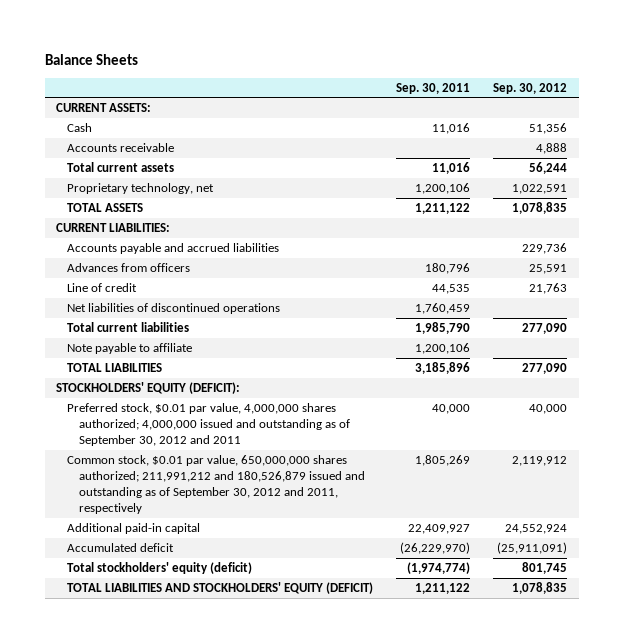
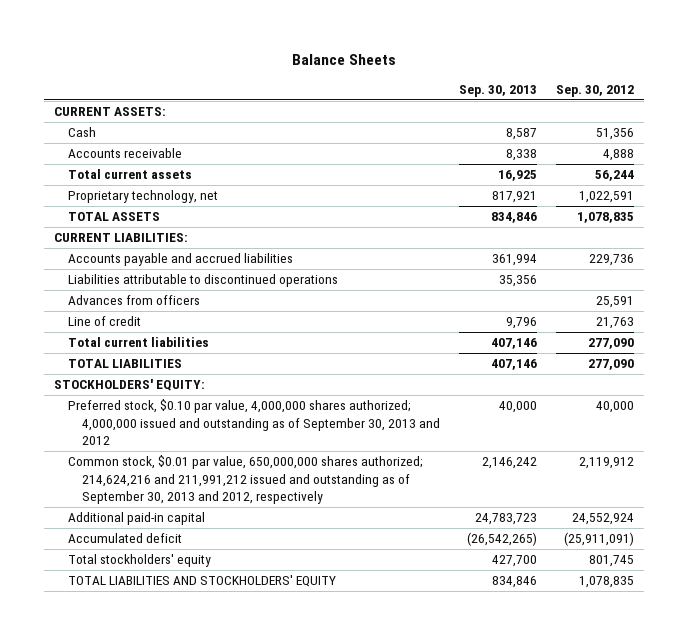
[396,82,471,94] Sep. 30, 2011 -> none
none -> [459,84,538,97] Sep. 30, 2013
none -> [68,274,339,288] Liabilities attributable to discontinued operations
[67,303,281,315] Net liabilities of discontinued operations -> none
[67,343,193,355] Note payable to affiliate -> none
[56,382,241,395] STOCKHOLDERS' EQUITY (DEFICIT): -> [53,379,205,392] STOCKHOLDERS' EQUITY:
[67,403,350,447] Preferred stock, $0.01 par value, 4,000,000 shares authorized; 4,000,000 issued and outstanding as of September 30, 2012 and 2011 -> [68,399,441,445] Preferred stock, $0.10 par value, 4,000,000 shares authorized; 4,000,000 issued and outstanding as of September 30, 2013 and 2012
[67,455,365,515] Common stock, $0.01 par value, 650,000,000 shares authorized; 211,991,212 and 180,526,879 issued and outstanding as of September 30, 2012 and 2011, respectively -> [68,455,424,504] Common stock, $0.01 par value, 650,000,000 shares authorized; 214,624,216 and 211,991,212 issued and outstanding as of September 30, 2013 and 2012, respectively
[67,562,253,575] Total stockholders' equity (deficit) -> [68,554,212,568] Total stockholders' equity
[67,582,374,595] TOTAL LIABILITIES AND STOCKHOLDERS' EQUITY (DEFICIT) -> [68,575,337,588] TOTAL LIABILITIES AND STOCKHOLDERS' EQUITY

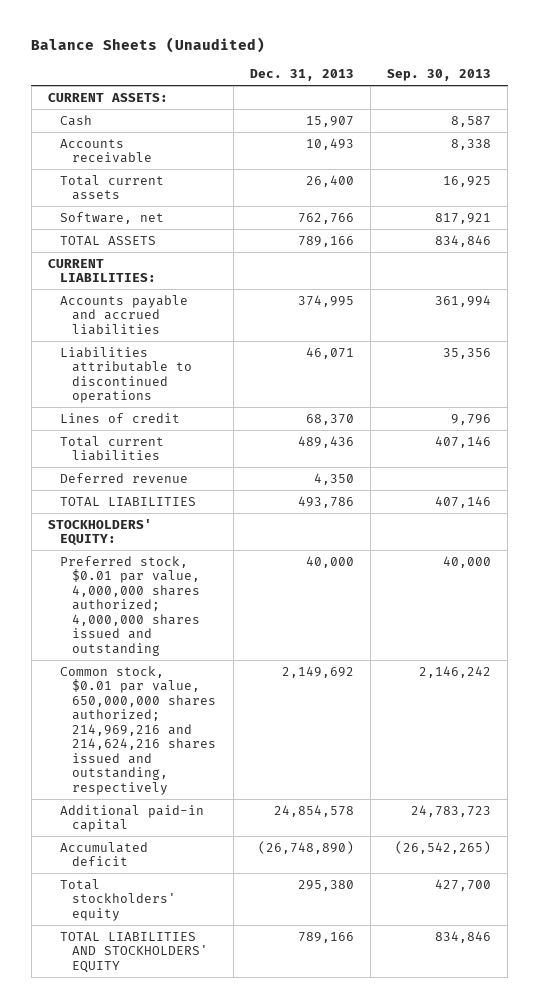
[292,54,397,66] Balance Sheets -> [31,37,266,54] Balance Sheets (Unaudited)
[556,84,635,97] Sep. 30, 2012 -> none
none -> [249,69,354,82] Dec. 31, 2013
[68,190,219,204] Proprietary technology, net -> [60,211,165,224] Software, net
[68,295,201,306] Advances from officers -> none
[68,316,142,327] Line of credit -> [60,412,181,423] Lines of credit
none -> [60,472,189,483] Deferred revenue
[68,399,441,445] Preferred stock, $0.10 par value, 4,000,000 shares authorized; 4,000,000 issued and outstanding as of September 30, 2013 and 2012 -> [60,555,201,656] Preferred stock, $0.01 par value, 4,000,000 shares authorized; 4,000,000 shares issued and outstanding
[68,455,424,504] Common stock, $0.01 par value, 650,000,000 shares authorized; 214,624,216 and 211,991,212 issued and outstanding as of September 30, 2013 and 2012, respectively -> [60,665,217,795] Common stock, $0.01 par value, 650,000,000 shares authorized; 214,969,216 and 214,624,216 shares issued and outstanding, respectively

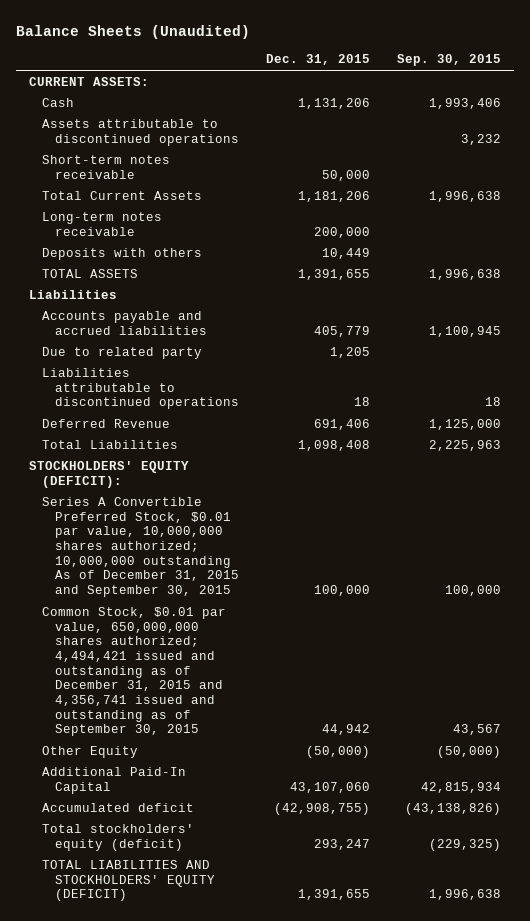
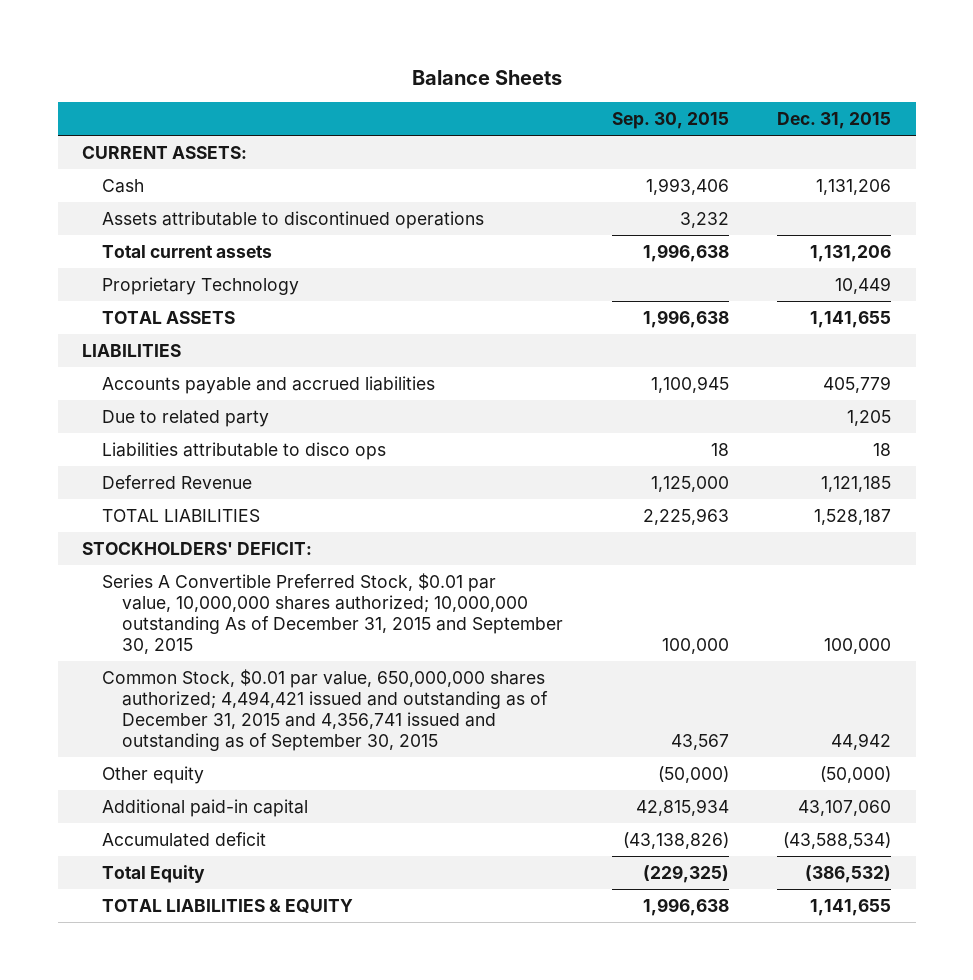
[16,24,251,39] Balance Sheets (Unaudited) -> [411,69,562,85] Balance Sheets
[42,154,171,179] Short-term notes receivable -> none
[42,211,163,236] Long-term notes receivable -> none
[42,190,203,200] Total Current Assets -> [102,244,273,258] Total current assets
[298,190,371,202] 1,181,206 -> [810,244,892,262] 1,131,206
[42,247,203,260] Deposits with others -> [102,276,300,295] Proprietary Technology
[298,268,371,280] 1,391,655 -> [810,310,892,328] 1,141,655
[29,289,118,299] Liabilities -> [82,343,182,357] LIABILITIES
[42,367,240,410] Liabilities attributable to discontinued operations -> [102,441,387,460] Liabilities attributable to disco ops
[314,418,371,430] 691,406 -> [821,475,892,492] 1,121,185
[42,439,179,449] Total Liabilities -> [102,508,261,522] TOTAL LIABILITIES
[298,439,371,451] 1,098,408 -> [814,508,892,525] 1,528,187
[29,460,190,488] STOCKHOLDERS' EQUITY (DEFICIT): -> [82,541,313,555] STOCKHOLDERS' DEFICIT:
[42,745,139,758] Other Equity -> [102,765,205,784] Other equity
[42,766,187,794] Additional Paid-In Capital -> [102,798,309,817] Additional paid-in capital
[274,802,371,815] (42,908,755) -> [783,831,892,849] (43,588,534)
[42,823,195,851] Total stockholders' equity (deficit) -> [102,864,206,883] Total Equity
[314,838,371,850] 293,247 -> [805,864,892,883] (386,532)
[42,859,216,902] TOTAL LIABILITIES AND STOCKHOLDERS' EQUITY (DEFICIT) -> [102,898,354,913] TOTAL LIABILITIES & EQUITY
[298,889,371,901] 1,391,655 -> [810,898,892,916] 1,141,655

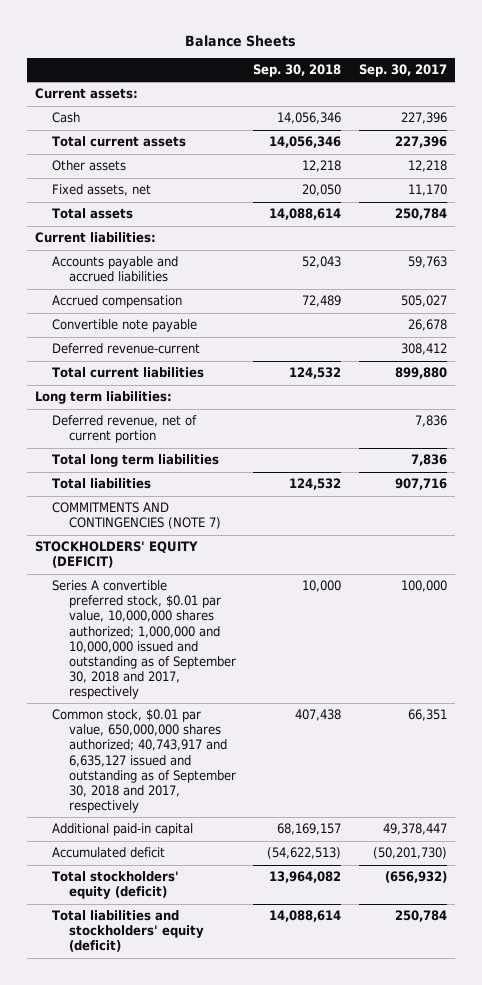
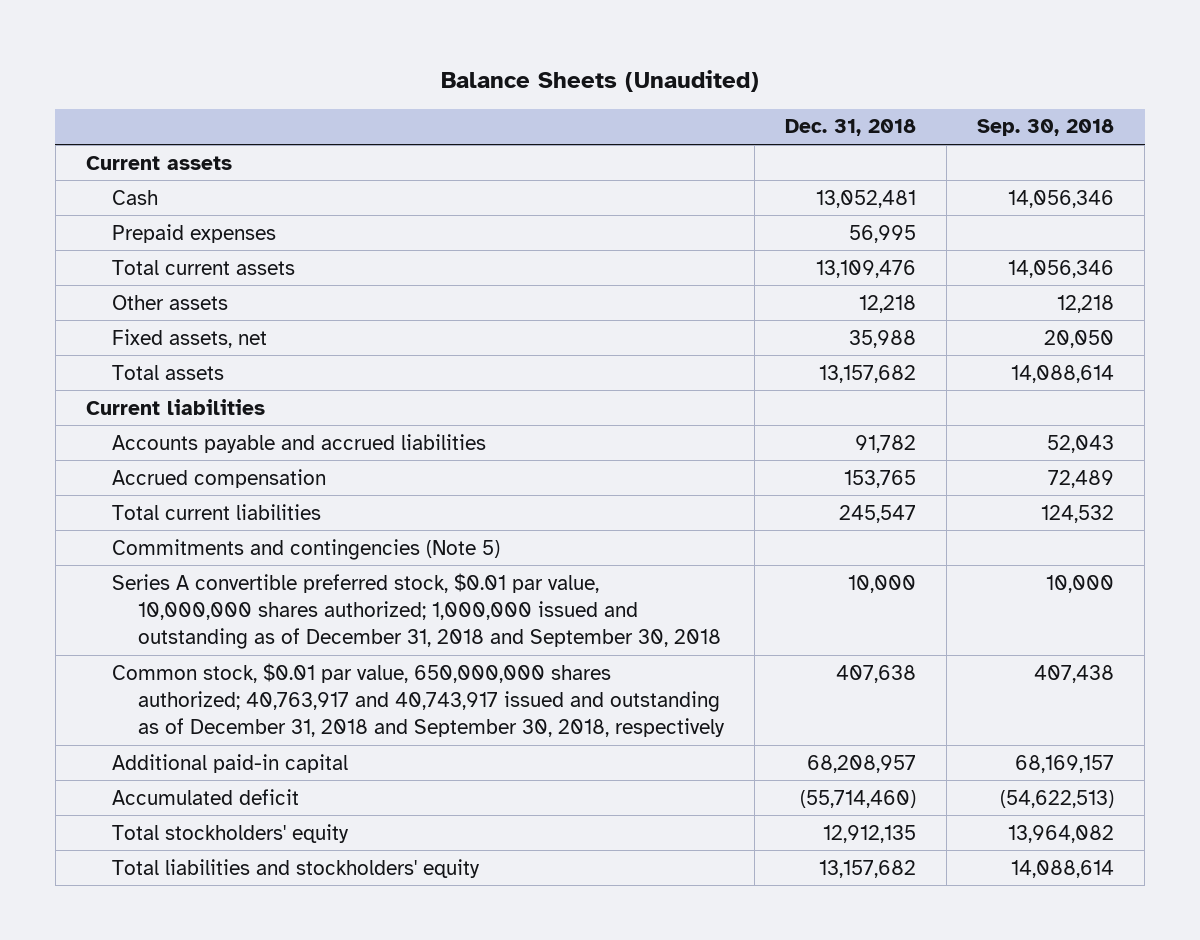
[184,34,296,47] Balance Sheets -> [441,69,760,92] Balance Sheets (Unaudited)
[358,64,447,78] Sep. 30, 2017 -> none
none -> [784,119,916,137] Dec. 31, 2018
[35,88,139,100] Current assets: -> [85,155,232,170] Current assets
none -> [111,223,276,243] Prepaid expenses
[35,232,157,244] Current liabilities: -> [85,398,265,415] Current liabilities
[51,319,197,333] Convertible note payable -> none
[51,343,200,355] Deferred revenue-current -> none
[35,391,173,405] Long term liabilities: -> none
[51,415,197,444] Deferred revenue, net of current portion -> none
[51,454,219,468] Total long term liabilities -> none
[51,478,151,490] Total liabilities -> none
[35,541,199,569] STOCKHOLDERS' EQUITY (DEFICIT) -> none
[51,502,221,530] COMMITMENTS AND CONTINGENCIES (NOTE 7) -> [111,538,500,560] Commitments and contingencies (Note 5)
[51,580,236,699] Series A convertible preferred stock, $0.01 par value, 10,000,000 shares authorized; 1,000,000 and 10,000,000 issued and outstanding as of September 30, 2018 and 2017, respectively -> [111,572,721,650] Series A convertible preferred stock, $0.01 par value, 10,000,000 shares authorized; 1,000,000 issued and outstanding as of December 31, 2018 and September 30, 2018
[51,709,236,813] Common stock, $0.01 par value, 650,000,000 shares authorized; 40,743,917 and 6,635,127 issued and outstanding as of September 30, 2018 and 2017, respectively -> [111,662,725,738] Common stock, $0.01 par value, 650,000,000 shares authorized; 40,763,917 and 40,743,917 issued and outstanding as of December 31, 2018 and September 30, 2018, respectively
[51,871,179,900] Total stockholders' equity (deficit) -> [111,823,349,843] Total stockholders' equity
[51,910,204,953] Total liabilities and stockholders' equity (deficit) -> [111,858,480,878] Total liabilities and stockholders' equity

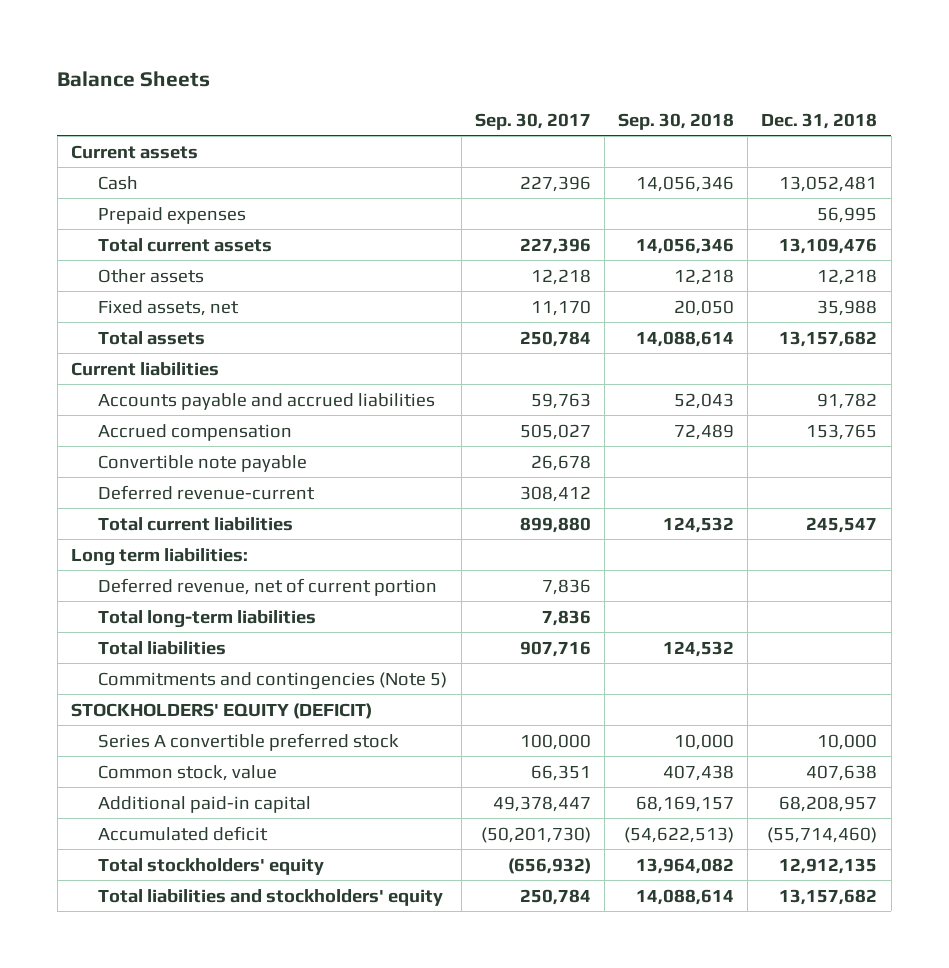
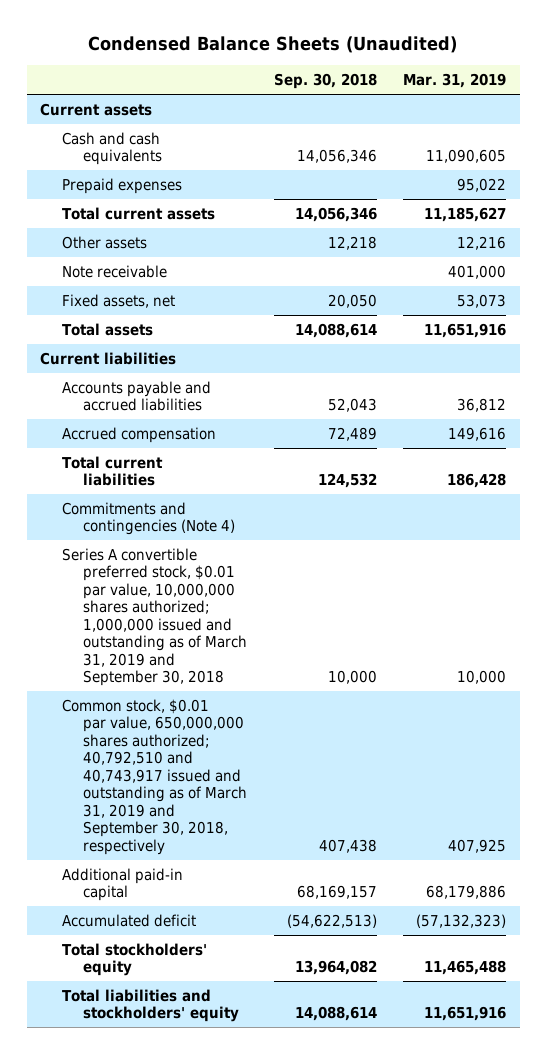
[57,70,211,87] Balance Sheets -> [88,36,458,54] Condensed Balance Sheets (Unaudited)
[474,112,591,130] Sep. 30, 2017 -> none
[761,112,878,129] Dec. 31, 2018 -> none
none -> [403,73,507,89] Mar. 31, 2019
[98,175,139,190] Cash -> [61,131,163,166] Cash and cash equivalents
none -> [61,264,167,278] Note receivable
[98,454,308,472] Convertible note payable -> none
[98,484,316,500] Deferred revenue-current -> none
[71,547,249,566] Long term liabilities: -> none
[98,577,438,596] Deferred revenue, net of current portion -> none
[98,609,317,628] Total long-term liabilities -> none
[98,640,227,655] Total liabilities -> none
[71,702,373,719] STOCKHOLDERS' EQUITY (DEFICIT) -> none
[98,671,448,690] Commitments and contingencies (Note 5) -> [61,501,236,536] Commitments and contingencies (Note 4)
[98,732,400,751] Series A convertible preferred stock -> [61,547,248,687] Series A convertible preferred stock, $0.01 par value, 10,000,000 shares authorized; 1,000,000 issued and outstanding as of March 31, 2019 and September 30, 2018
[98,764,278,781] Common stock, value -> [61,698,248,855] Common stock, $0.01 par value, 650,000,000 shares authorized; 40,792,510 and 40,743,917 issued and outstanding as of March 31, 2019 and September 30, 2018, respectively

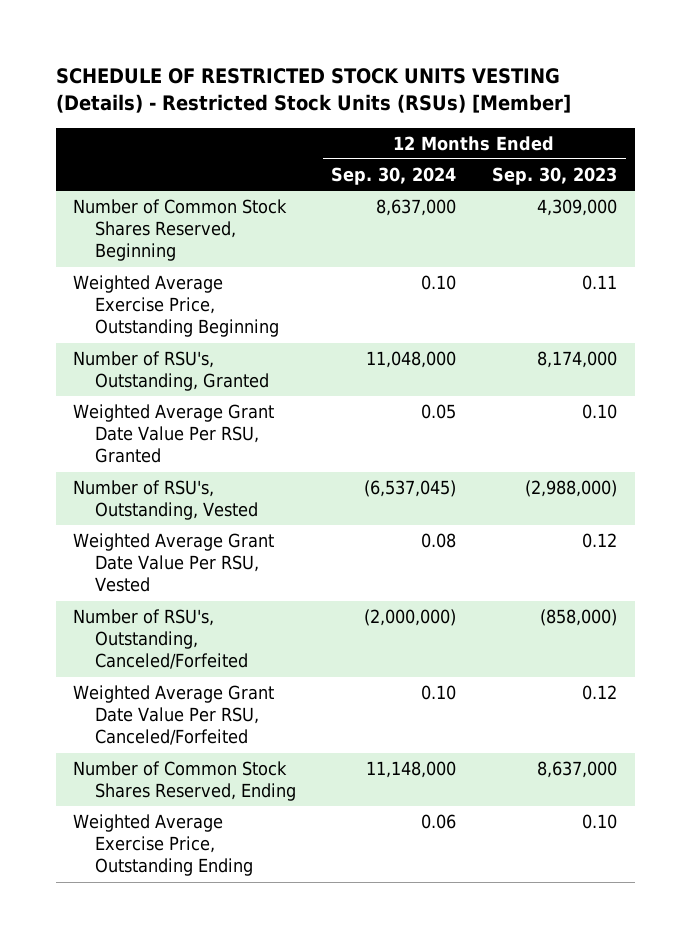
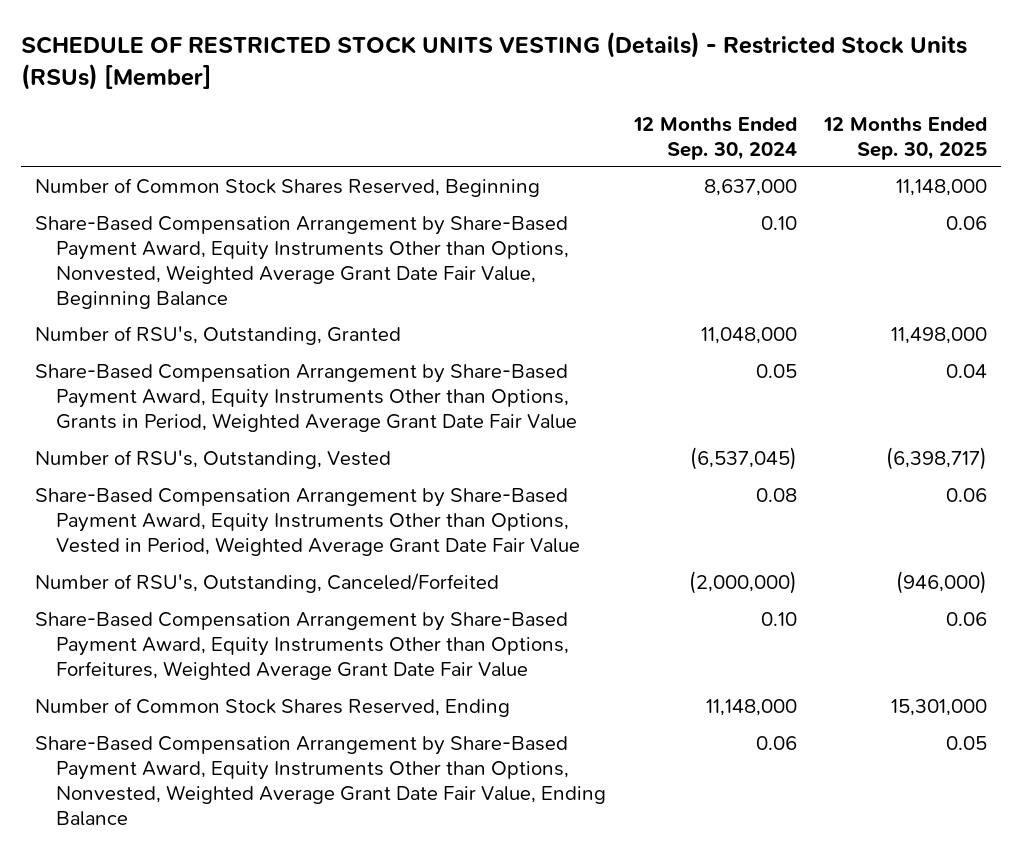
[492,166,618,185] Sep. 30, 2023 -> none
none -> [823,116,988,160] 12 Months Ended Sep. 30, 2025
[73,275,279,338] Weighted Average Exercise Price, Outstanding Beginning -> [34,216,569,309] Share-Based Compensation Arrangement by Share-Based Payment Award, Equity Instruments Other than Options, Nonvested, Weighted Average Grant Date Fair Value, Beginning Balance
[73,404,275,464] Weighted Average Grant Date Value Per RSU, Granted -> [34,364,577,433] Share-Based Compensation Arrangement by Share-Based Payment Award, Equity Instruments Other than Options, Grants in Period, Weighted Average Grant Date Fair Value
[73,533,275,593] Weighted Average Grant Date Value Per RSU, Vested -> [34,488,580,557] Share-Based Compensation Arrangement by Share-Based Payment Award, Equity Instruments Other than Options, Vested in Period, Weighted Average Grant Date Fair Value
[73,685,275,746] Weighted Average Grant Date Value Per RSU, Canceled/Forfeited -> [34,612,569,681] Share-Based Compensation Arrangement by Share-Based Payment Award, Equity Instruments Other than Options, Forfeitures, Weighted Average Grant Date Fair Value
[73,814,253,877] Weighted Average Exercise Price, Outstanding Ending -> [34,736,606,826] Share-Based Compensation Arrangement by Share-Based Payment Award, Equity Instruments Other than Options, Nonvested, Weighted Average Grant Date Fair Value, Ending Balance

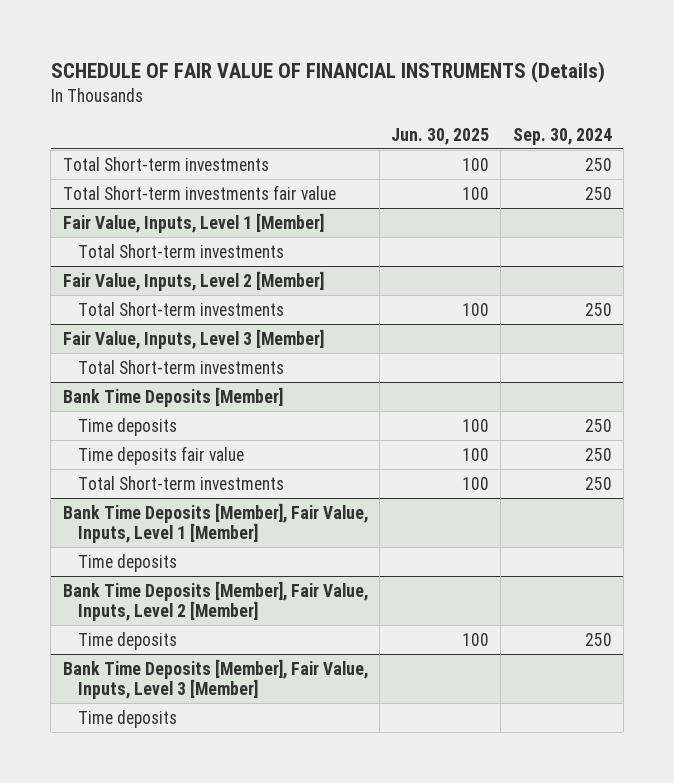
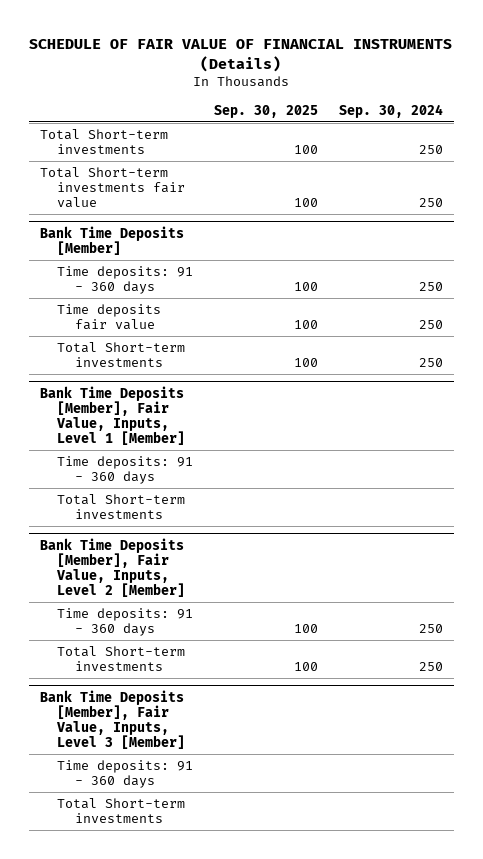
[391,127,490,145] Jun. 30, 2025 -> none
none -> [214,104,319,118] Sep. 30, 2025
[62,212,324,233] Fair Value, Inputs, Level 1 [Member] -> none
[78,243,285,258] Total Short-term investments -> none
[62,270,324,291] Fair Value, Inputs, Level 2 [Member] -> none
[78,301,285,316] Total Short-term investments -> none
[62,328,324,349] Fair Value, Inputs, Level 3 [Member] -> none
[78,359,285,374] Total Short-term investments -> none
[78,417,178,436] Time deposits -> [57,265,194,295] Time deposits: 91 - 360 days
[78,553,178,572] Time deposits -> [57,455,194,485] Time deposits: 91 - 360 days
none -> [57,493,186,520] Total Short-term investments
[78,631,178,650] Time deposits -> [57,607,194,637] Time deposits: 91 - 360 days
none -> [57,645,186,672] Total Short-term investments
[78,709,178,728] Time deposits -> [57,759,194,789] Time deposits: 91 - 360 days
none -> [57,797,186,824] Total Short-term investments

